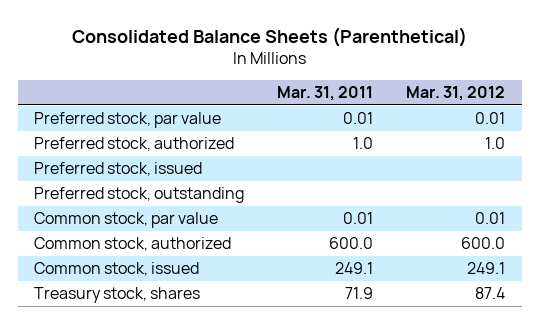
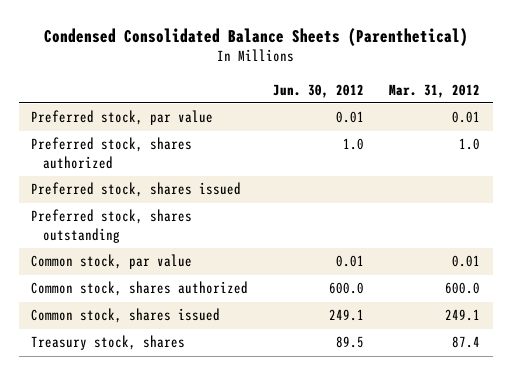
[71,26,467,47] Consolidated Balance Sheets (Parenthetical) -> [43,27,468,46] Condensed Consolidated Balance Sheets (Parenthetical)
[277,86,374,102] Mar. 31, 2011 -> none
none -> [273,83,365,98] Jun. 30, 2012
[34,137,235,152] Preferred stock, authorized -> [31,137,193,170] Preferred stock, shares authorized
[34,162,203,177] Preferred stock, issued -> [31,182,242,198] Preferred stock, shares issued
[34,187,245,204] Preferred stock, outstanding -> [31,209,193,244] Preferred stock, shares outstanding
[34,237,232,252] Common stock, authorized -> [31,281,249,297] Common stock, shares authorized
[34,262,200,277] Common stock, issued -> [31,308,221,324] Common stock, shares issued

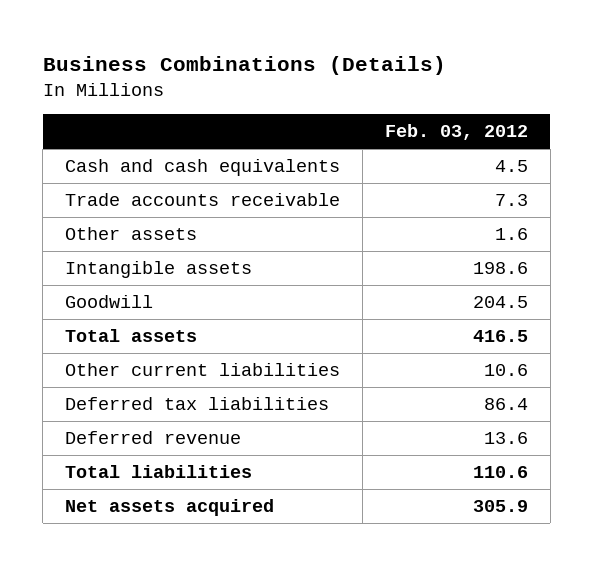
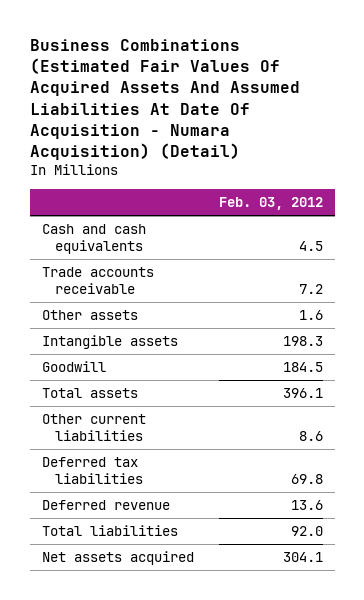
[42,56,446,76] Business Combinations (Details) -> [29,38,300,161] Business Combinations (Estimated Fair Values Of Acquired Assets And Assumed Liabilities At Date Of Acquisition - Numara Acquisition) (Detail)
[494,194,528,207] 7.3 -> [298,284,323,295] 7.2
[472,262,528,275] 198.6 -> [282,336,323,347] 198.3
[472,296,528,309] 204.5 -> [282,362,323,373] 184.5
[472,330,528,343] 416.5 -> [282,388,323,399] 396.1
[483,364,528,377] 10.6 -> [298,431,323,442] 8.6
[483,398,528,411] 86.4 -> [290,474,323,485] 69.8
[472,466,528,479] 110.6 -> [290,526,323,537] 92.0
[472,500,528,513] 305.9 -> [282,552,323,563] 304.1

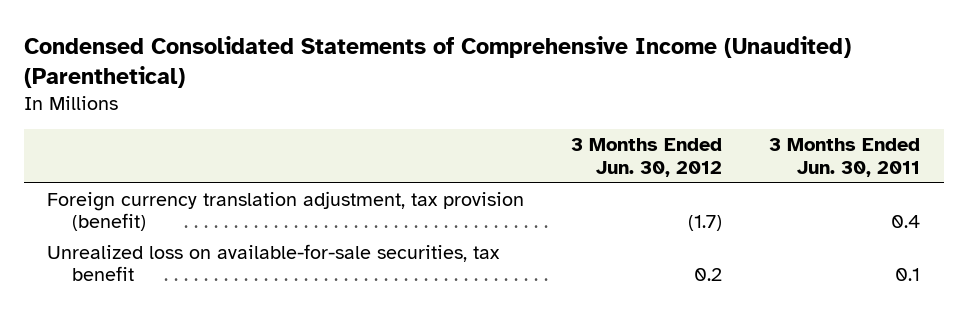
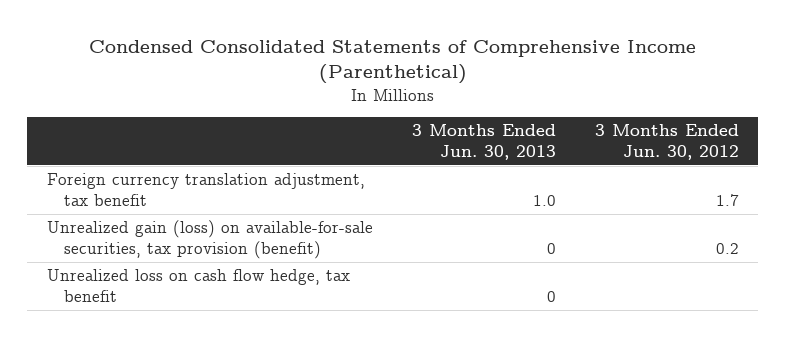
[23,35,851,88] Condensed Consolidated Statements of Comprehensive Income (Unaudited) (Parenthetical) -> [88,39,696,85] Condensed Consolidated Statements of Comprehensive Income (Parenthetical)
[769,138,921,177] 3 Months Ended Jun. 30, 2011 -> none
none -> [411,124,556,161] 3 Months Ended Jun. 30, 2013
[47,190,525,232] Foreign currency translation adjustment, tax provision (benefit) -> [46,172,365,207] Foreign currency translation adjustment, tax benefit
[688,215,723,232] (1.7) -> [715,194,739,207] 1.7
[47,243,501,282] Unrealized loss on available-for-sale securities, tax benefit -> [46,219,373,260] Unrealized gain (loss) on available-for-sale securities, tax provision (benefit)
none -> [46,268,350,303] Unrealized loss on cash flow hedge, tax benefit

